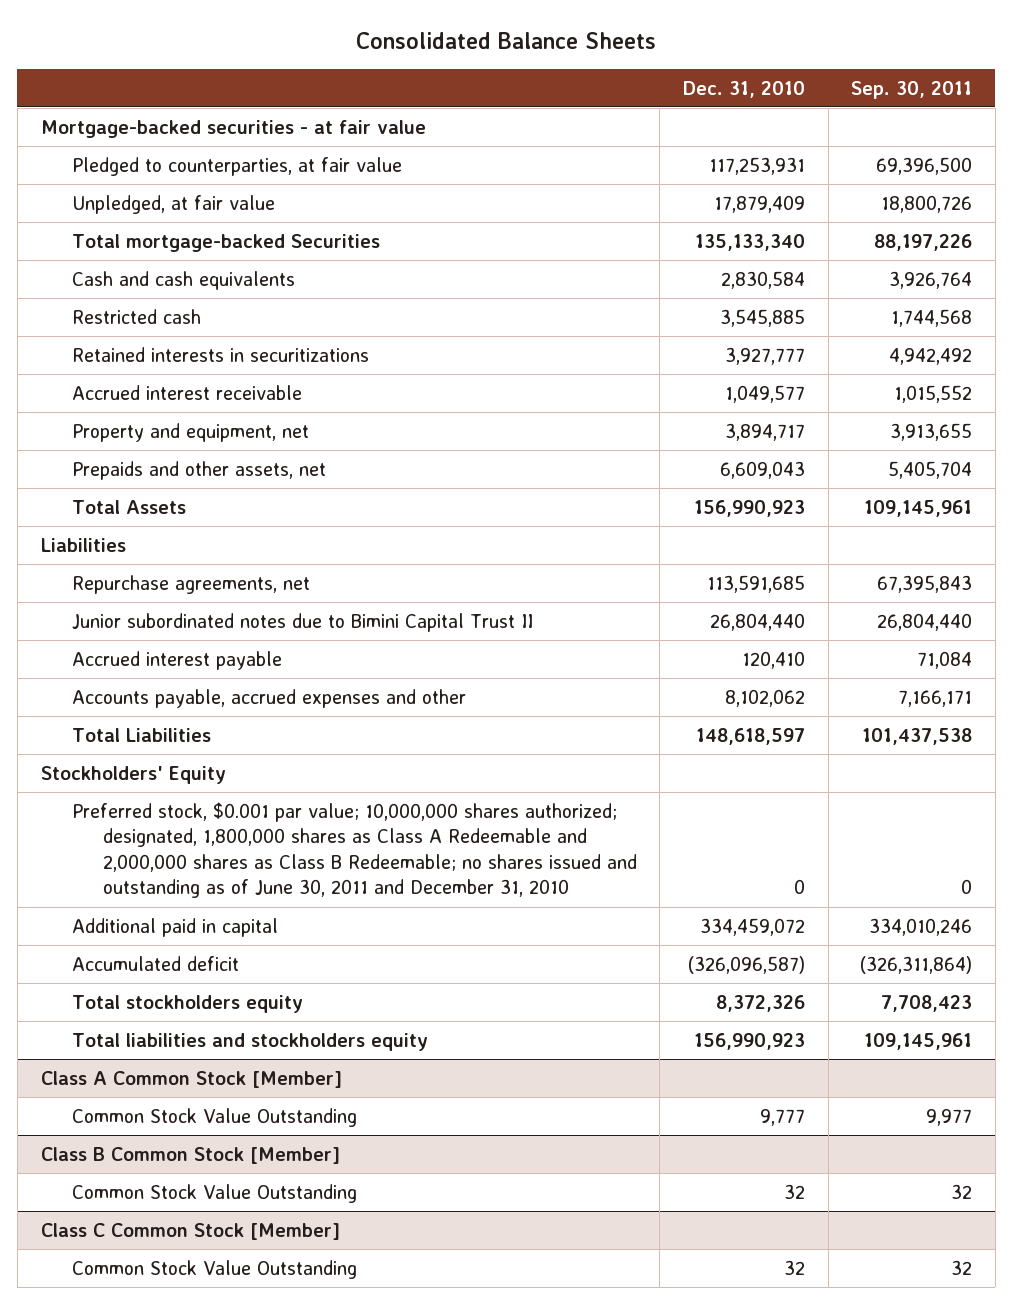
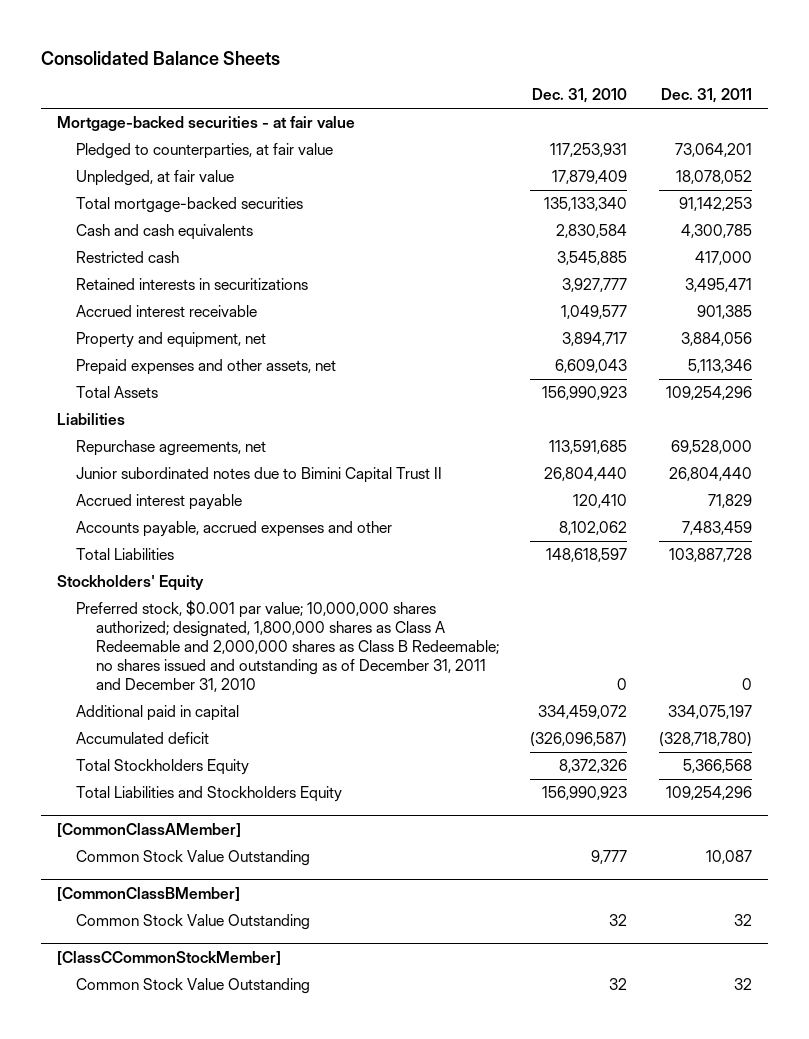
[851,80,973,99] Sep. 30, 2011 -> none
none -> [660,88,752,104] Dec. 31, 2011
[71,233,380,252] Total mortgage-backed Securities -> [76,197,304,214] Total mortgage-backed securities
[71,460,326,480] Prepaids and other assets, net -> [76,359,337,376] Prepaid expenses and other assets, net
[71,801,637,899] Preferred stock, $0.001 par value; 10,000,000 shares authorized; designated, 1,800,000 shares as Class A Redeemable and 2,000,000 shares as Class B Redeemable; no shares issued and outstanding as of June 30, 2011 and December 31, 2010 -> [76,600,499,693] Preferred stock, $0.001 par value; 10,000,000 shares authorized; designated, 1,800,000 shares as Class A Redeemable and 2,000,000 shares as Class B Redeemable; no shares issued and outstanding as of December 31, 2011 and December 31, 2010
[40,1070,342,1088] Class A Common Stock [Member] -> none
[71,994,303,1013] Total stockholders equity -> [76,759,250,776] Total Stockholders Equity
[71,1032,428,1051] Total liabilities and stockholders equity -> [76,786,343,803] Total Liabilities and Stockholders Equity
none -> [56,822,241,837] [CommonClassAMember]
[40,1146,340,1164] Class B Common Stock [Member] -> none
none -> [56,886,240,901] [CommonClassBMember]
[40,1222,340,1240] Class C Common Stock [Member] -> none
none -> [56,950,281,965] [ClassCCommonStockMember]

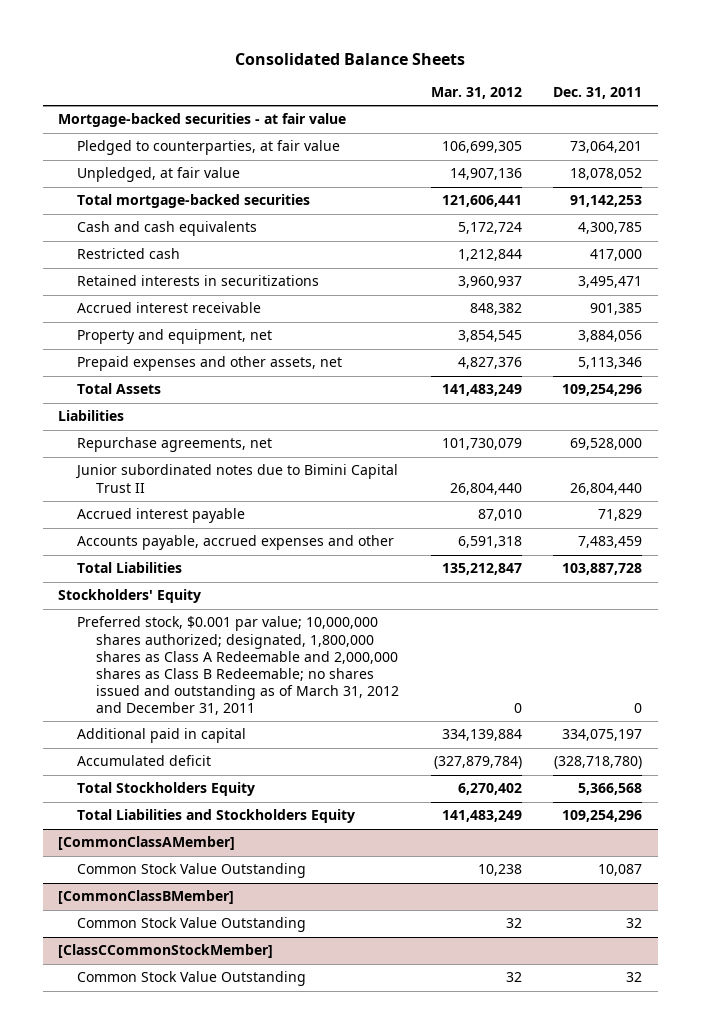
[532,88,628,104] Dec. 31, 2010 -> none
none -> [430,87,522,100] Mar. 31, 2012
[76,600,499,693] Preferred stock, $0.001 par value; 10,000,000 shares authorized; designated, 1,800,000 shares as Class A Redeemable and 2,000,000 shares as Class B Redeemable; no shares issued and outstanding as of December 31, 2011 and December 31, 2010 -> [77,616,400,716] Preferred stock, $0.001 par value; 10,000,000 shares authorized; designated, 1,800,000 shares as Class A Redeemable and 2,000,000 shares as Class B Redeemable; no shares issued and outstanding as of March 31, 2012 and December 31, 2011

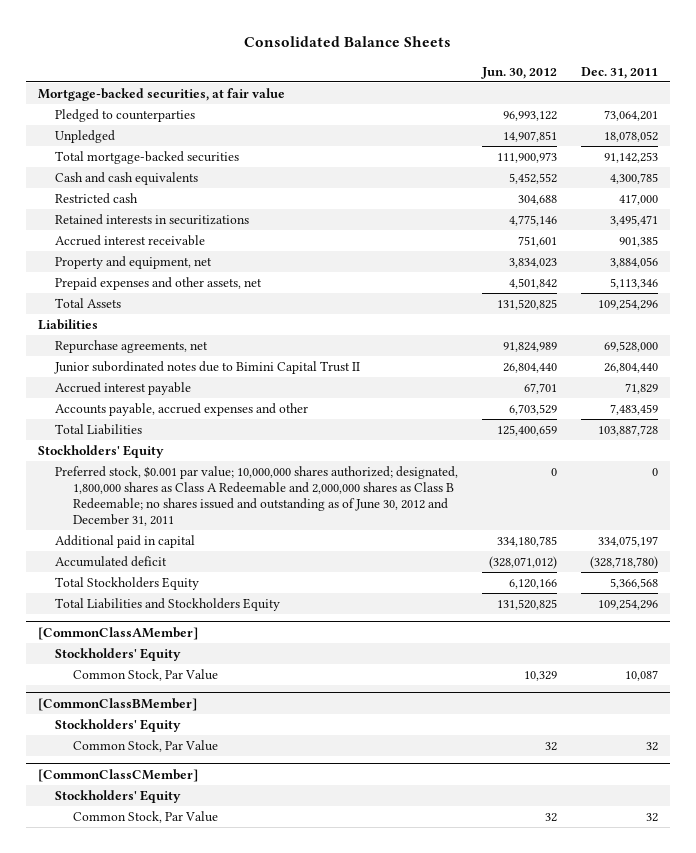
[430,87,522,100] Mar. 31, 2012 -> none
none -> [481,66,558,79] Jun. 30, 2012
[58,113,347,128] Mortgage-backed securities - at fair value -> [38,88,286,102] Mortgage-backed securities, at fair value
[77,140,341,156] Pledged to counterparties, at fair value -> [55,109,196,123] Pledged to counterparties
[77,167,241,183] Unpledged, at fair value -> [55,130,116,144] Unpledged
[77,616,400,716] Preferred stock, $0.001 par value; 10,000,000 shares authorized; designated, 1,800,000 shares as Class A Redeemable and 2,000,000 shares as Class B Redeemable; no shares issued and outstanding as of March 31, 2012 and December 31, 2011 -> [55,466,459,527] Preferred stock, $0.001 par value; 10,000,000 shares authorized; designated, 1,800,000 shares as Class A Redeemable and 2,000,000 shares as Class B Redeemable; no shares issued and outstanding as of June 30, 2012 and December 31, 2011
none -> [55,648,182,662] Stockholders' Equity
[77,863,307,879] Common Stock Value Outstanding -> [72,669,218,682] Common Stock, Par Value
[58,944,274,959] [ClassCCommonStockMember] -> none
none -> [55,719,182,733] Stockholders' Equity
[77,917,307,933] Common Stock Value Outstanding -> [72,740,218,753] Common Stock, Par Value
none -> [38,769,199,783] [CommonClassCMember]
none -> [55,790,182,804] Stockholders' Equity
[77,971,307,987] Common Stock Value Outstanding -> [72,811,218,824] Common Stock, Par Value

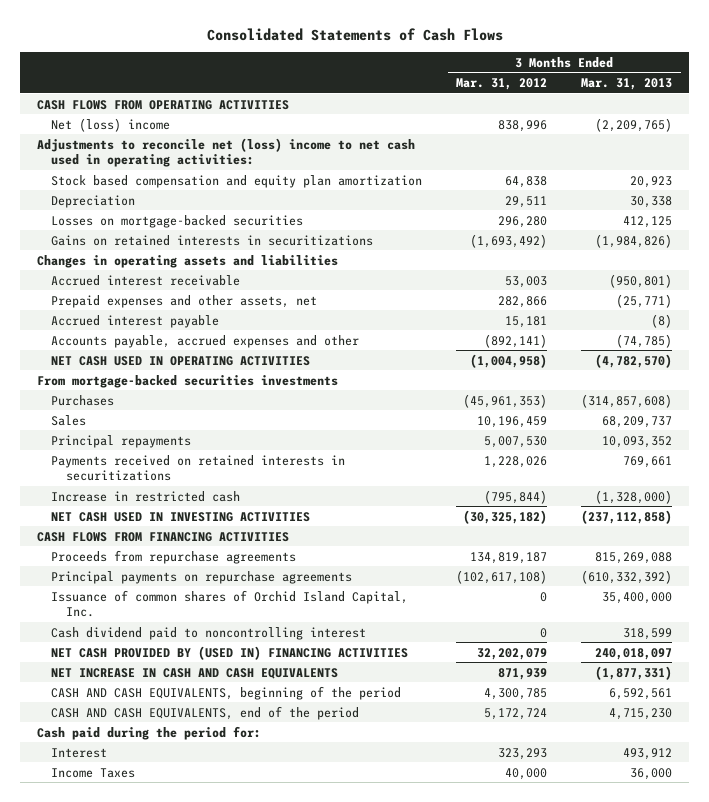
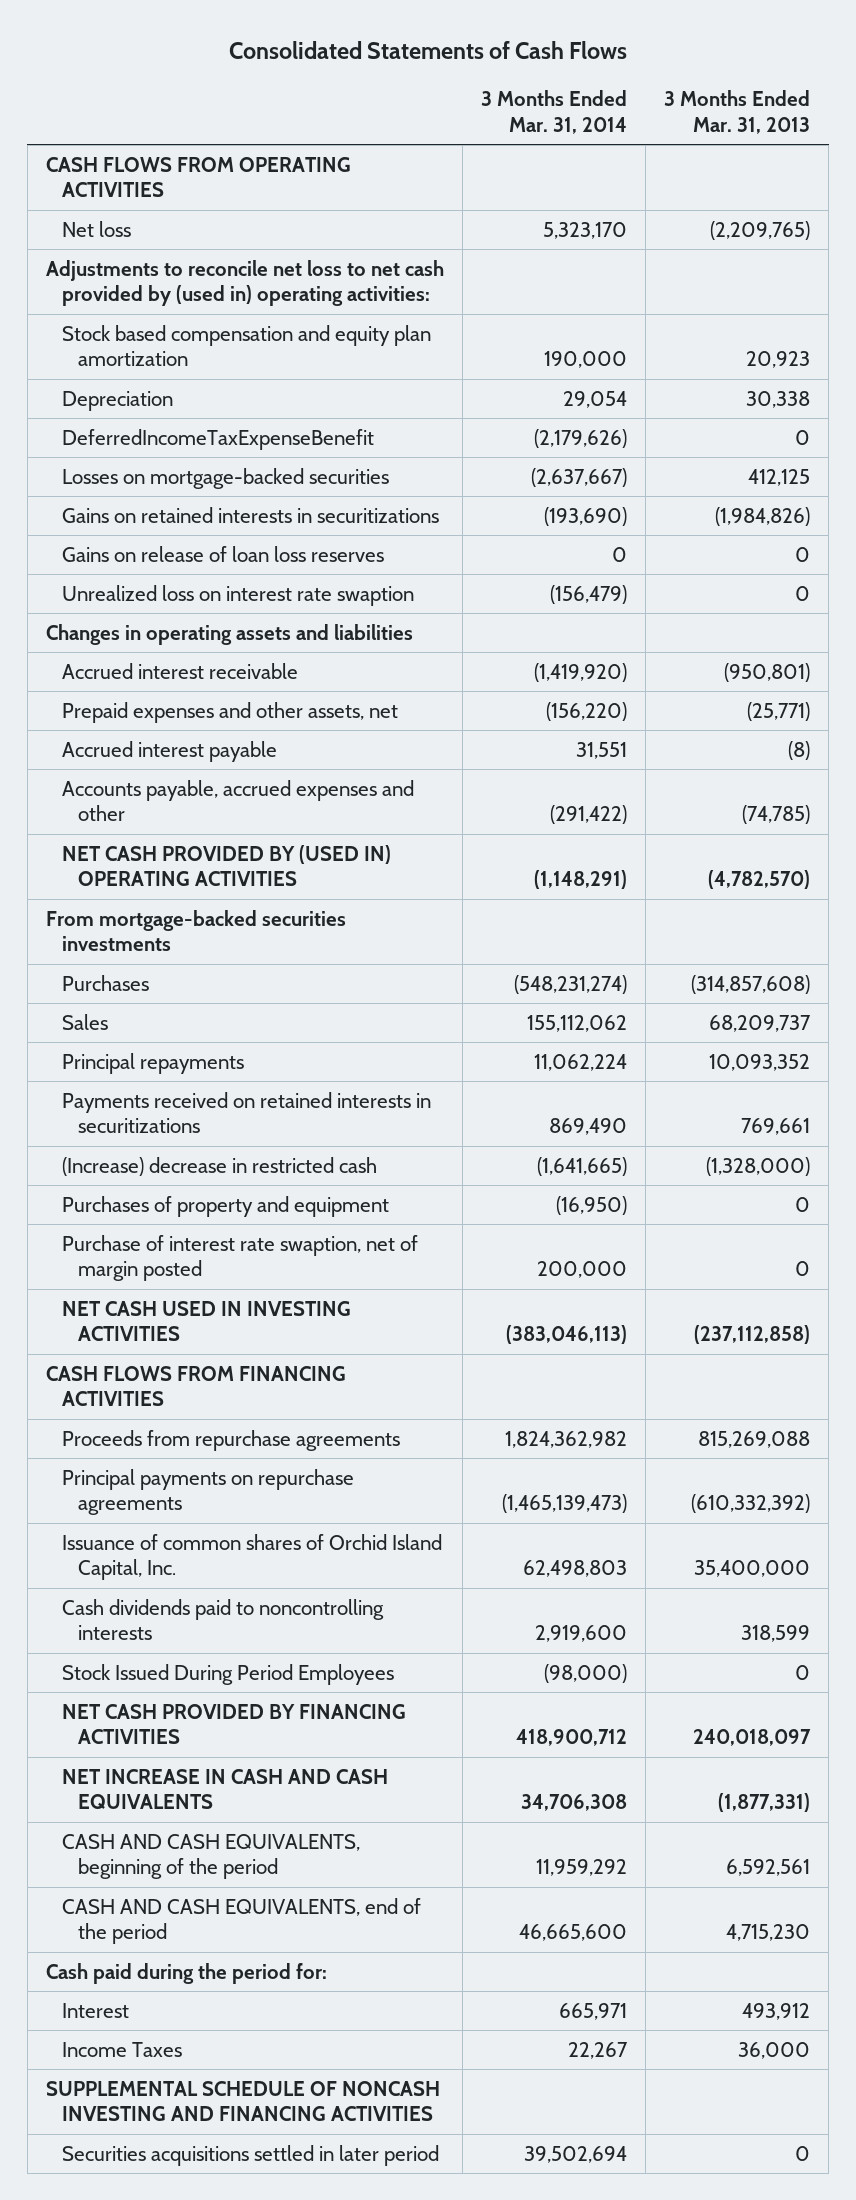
[456,78,548,91] Mar. 31, 2012 -> none
none -> [481,90,628,134] 3 Months Ended Mar. 31, 2014
[51,117,171,132] Net (loss) income -> [61,220,131,237] Net loss
[36,137,415,167] Adjustments to reconcile net (loss) income to net cash used in operating activities: -> [45,259,444,307] Adjustments to reconcile net loss to net cash provided by (used in) operating activities:
none -> [61,428,374,450] DeferredIncomeTaxExpenseBenefit
none -> [61,545,384,562] Gains on release of loan loss reserves
none -> [61,584,414,606] Unrealized loss on interest rate swaption
[51,355,311,366] NET CASH USED IN OPERATING ACTIVITIES -> [61,844,391,887] NET CASH PROVIDED BY (USED IN) OPERATING ACTIVITIES
[51,490,241,502] Increase in restricted cash -> [61,1156,377,1176] (Increase) decrease in restricted cash
none -> [61,1195,389,1217] Purchases of property and equipment
none -> [61,1234,418,1282] Purchase of interest rate swaption, net of margin posted
[51,626,367,640] Cash dividend paid to noncontrolling interest -> [61,1598,384,1641] Cash dividends paid to noncontrolling interests
none -> [61,1663,394,1685] Stock Issued During Period Employees
[51,645,409,660] NET CASH PROVIDED BY (USED IN) FINANCING ACTIVITIES -> [61,1703,406,1745] NET CASH PROVIDED BY FINANCING ACTIVITIES
none -> [45,2080,440,2122] SUPPLEMENTAL SCHEDULE OF NONCASH INVESTING AND FINANCING ACTIVITIES
none -> [61,2144,439,2166] Securities acquisitions settled in later period

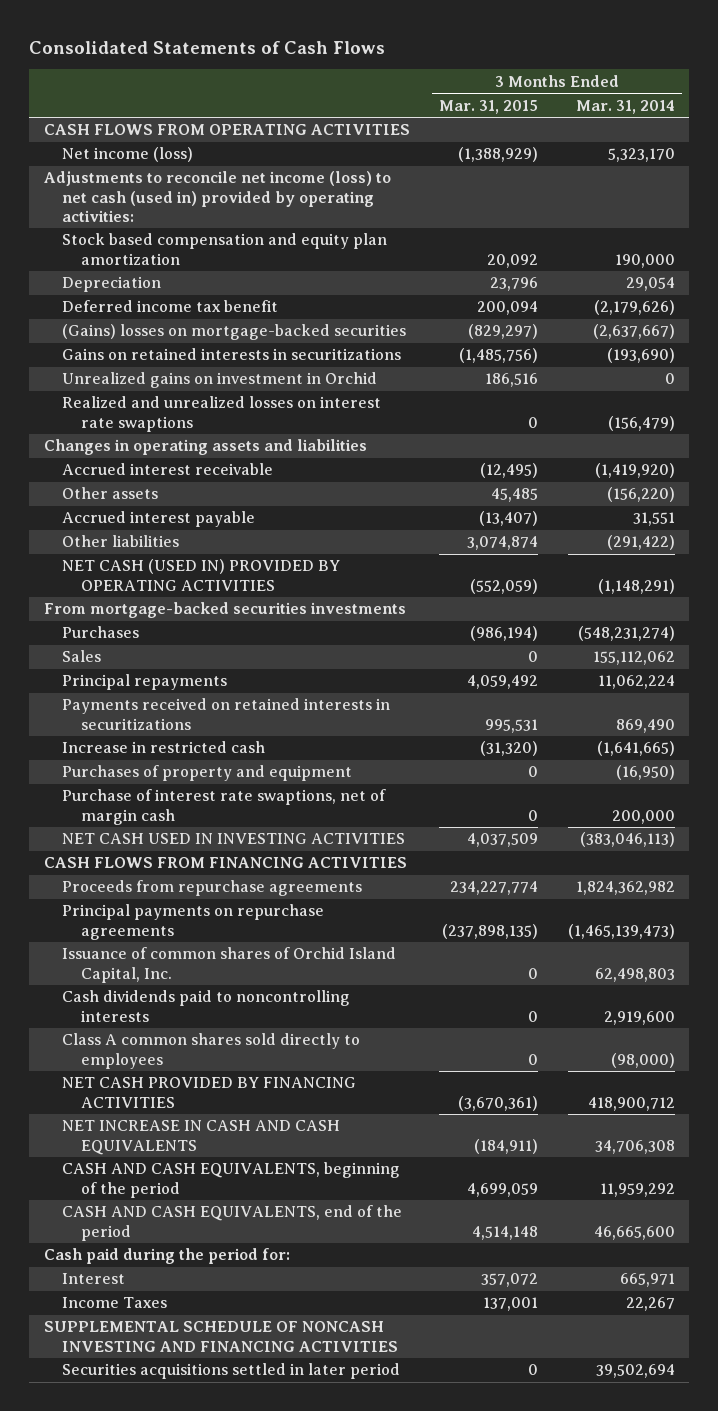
[664,90,811,134] 3 Months Ended Mar. 31, 2013 -> none
none -> [439,99,539,114] Mar. 31, 2015
[61,220,131,237] Net loss -> [62,147,194,163] Net income (loss)
[45,259,444,307] Adjustments to reconcile net loss to net cash provided by (used in) operating activities: -> [43,171,391,222] Adjustments to reconcile net income (loss) to net cash (used in) provided by operating activities:
[61,428,374,450] DeferredIncomeTaxExpenseBenefit -> [62,300,279,313] Deferred income tax benefit
[61,467,389,489] Losses on mortgage-backed securities -> [62,324,407,341] (Gains) losses on mortgage-backed securities
[61,545,384,562] Gains on release of loan loss reserves -> none
none -> [62,372,378,389] Unrealized gains on investment in Orchid
[61,584,414,606] Unrealized loss on interest rate swaption -> [62,396,382,432] Realized and unrealized losses on interest rate swaptions
[61,701,398,723] Prepaid expenses and other assets, net -> [62,487,159,500] Other assets
[61,779,414,822] Accounts payable, accrued expenses and other -> [62,535,180,548] Other liabilities
[61,844,391,887] NET CASH PROVIDED BY (USED IN) OPERATING ACTIVITIES -> [62,559,341,591] NET CASH (USED IN) PROVIDED BY OPERATING ACTIVITIES
[61,1156,377,1176] (Increase) decrease in restricted cash -> [62,741,266,754] Increase in restricted cash
[61,1234,418,1282] Purchase of interest rate swaption, net of margin posted -> [62,789,387,825] Purchase of interest rate swaptions, net of margin cash
[61,1663,394,1685] Stock Issued During Period Employees -> [62,1033,361,1069] Class A common shares sold directly to employees

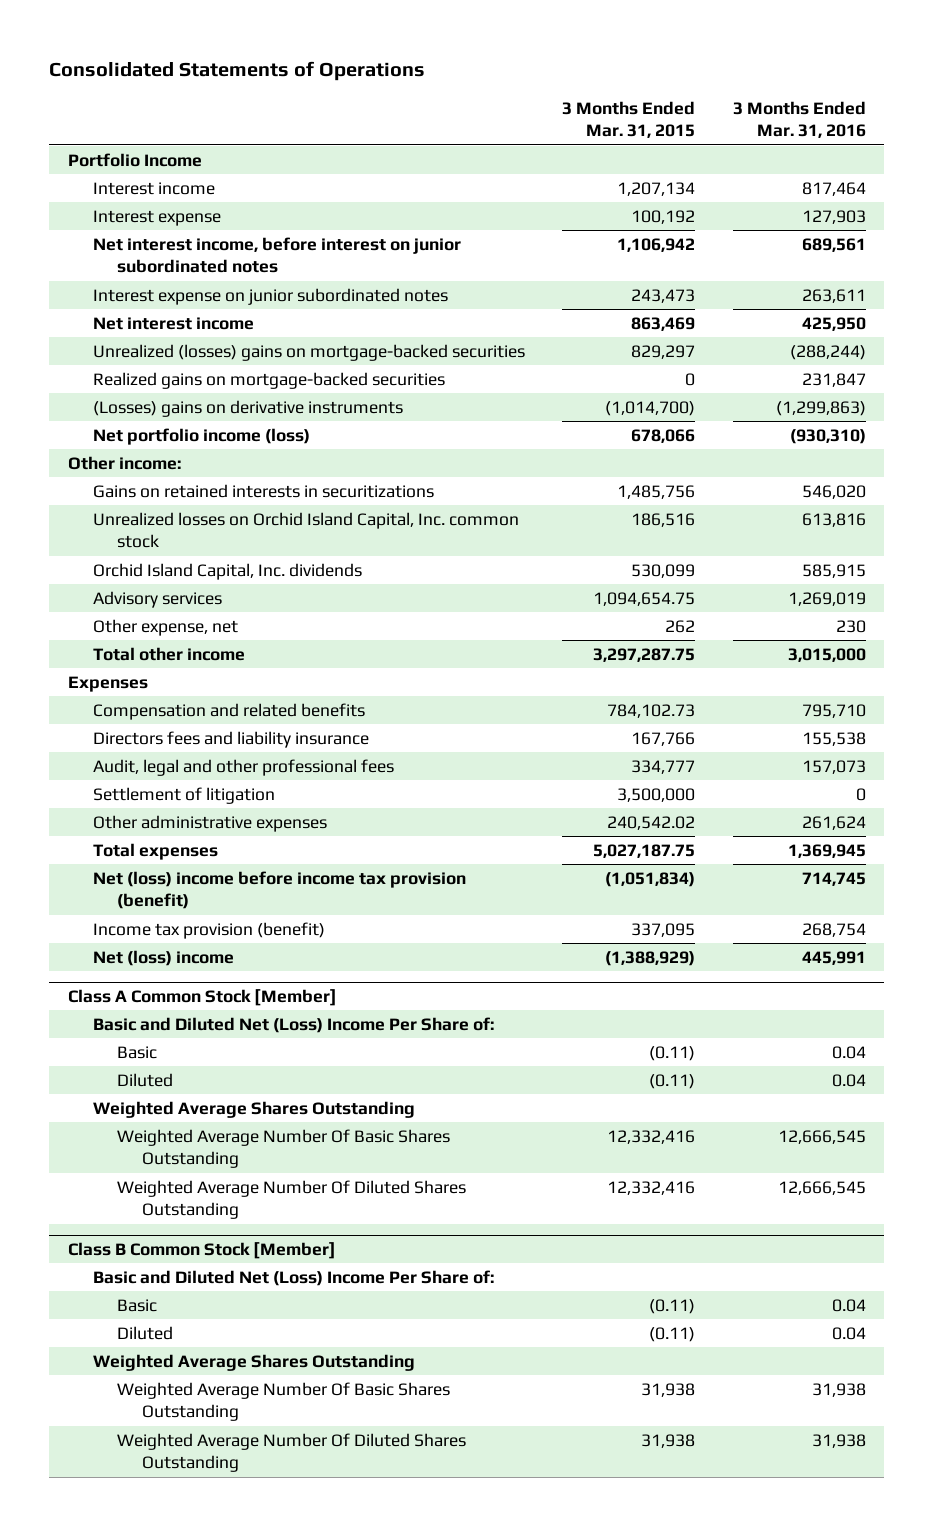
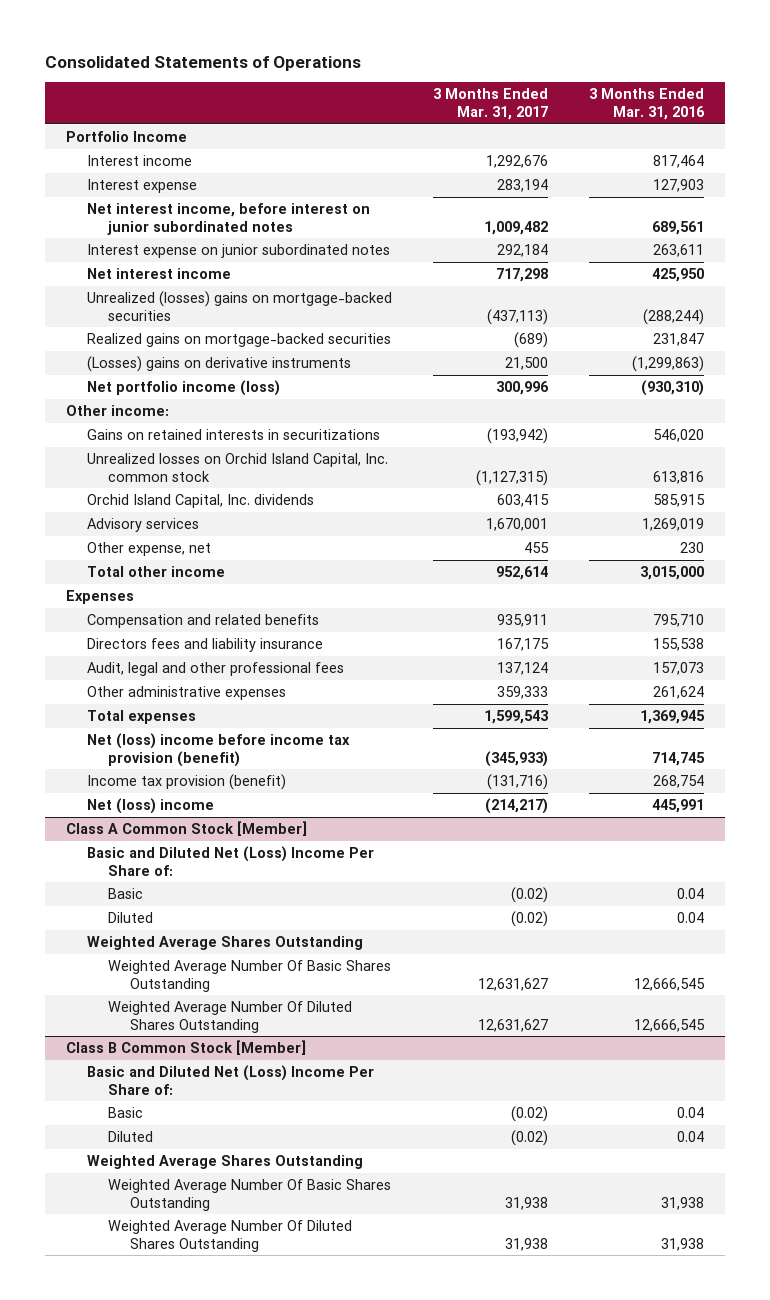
[562,100,696,139] 3 Months Ended Mar. 31, 2015 -> none
none -> [433,88,549,120] 3 Months Ended Mar. 31, 2017
[92,786,275,804] Settlement of litigation -> none

